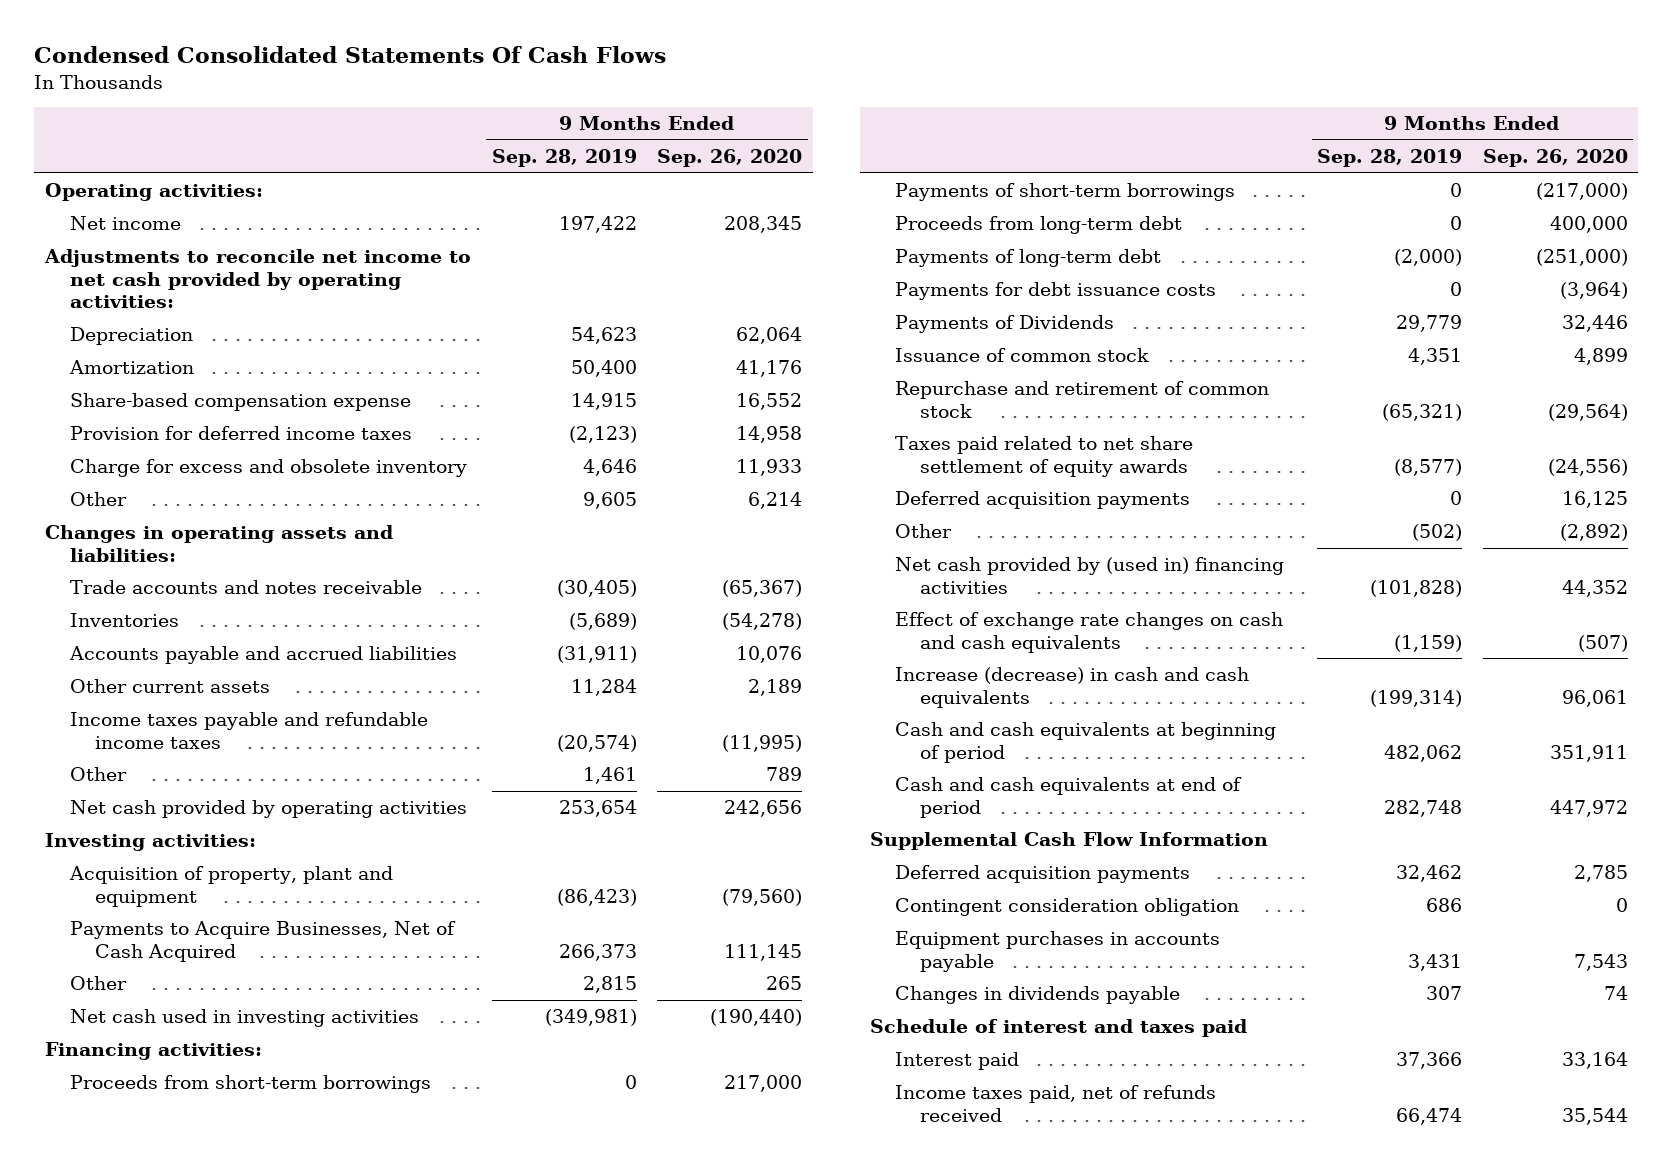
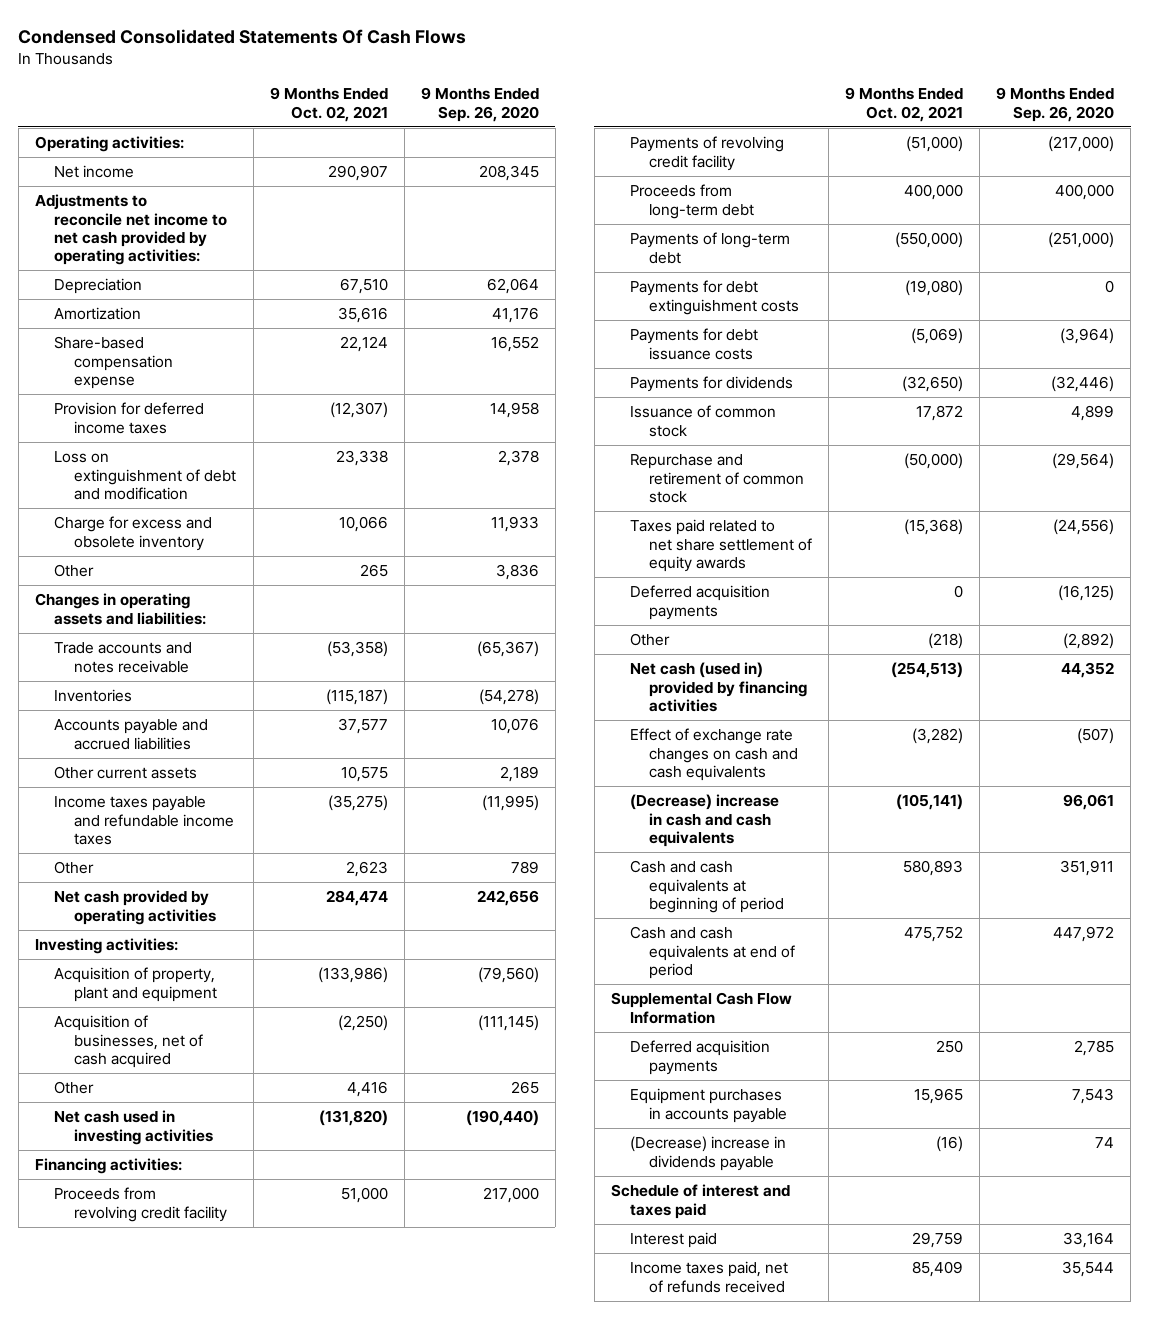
[491,149,637,168] Sep. 28, 2019 -> none
none -> [269,87,388,122] 9 Months Ended Oct. 02, 2021
none -> [54,451,236,501] Loss on extinguishment of debt and modification
[748,492,803,510] 6,214 -> [495,564,539,581] 3,836
[69,921,456,962] Payments to Acquire Businesses, Net of Cash Acquired -> [54,1015,203,1069] Acquisition of businesses, net of cash acquired
[724,943,803,961] 111,145 -> [477,1015,539,1032] (111,145)
[69,1075,431,1094] Proceeds from short-term borrowings -> [54,1187,227,1222] Proceeds from revolving credit facility
[895,183,1236,202] Payments of short-term borrowings -> [629,136,784,171] Payments of revolving credit facility
none -> [629,280,800,315] Payments for debt extinguishment costs
[895,315,1115,334] Payments of Dividends -> [629,376,793,393] Payments for dividends
[1561,315,1628,333] 32,446 -> [1051,376,1115,393] (32,446)
[1561,491,1628,509] 16,125 -> [1058,585,1115,602] (16,125)
[895,557,1285,594] Net cash provided by (used in) financing activities -> [629,662,808,713] Net cash (used in) provided by financing activities
[895,667,1250,708] Increase (decrease) in cash and cash equivalents -> [629,794,779,848] (Decrease) increase in cash and cash equivalents
[895,898,1240,917] Contingent consideration obligation -> none
[895,986,1181,1005] Changes in dividends payable -> [629,1136,786,1171] (Decrease) increase in dividends payable

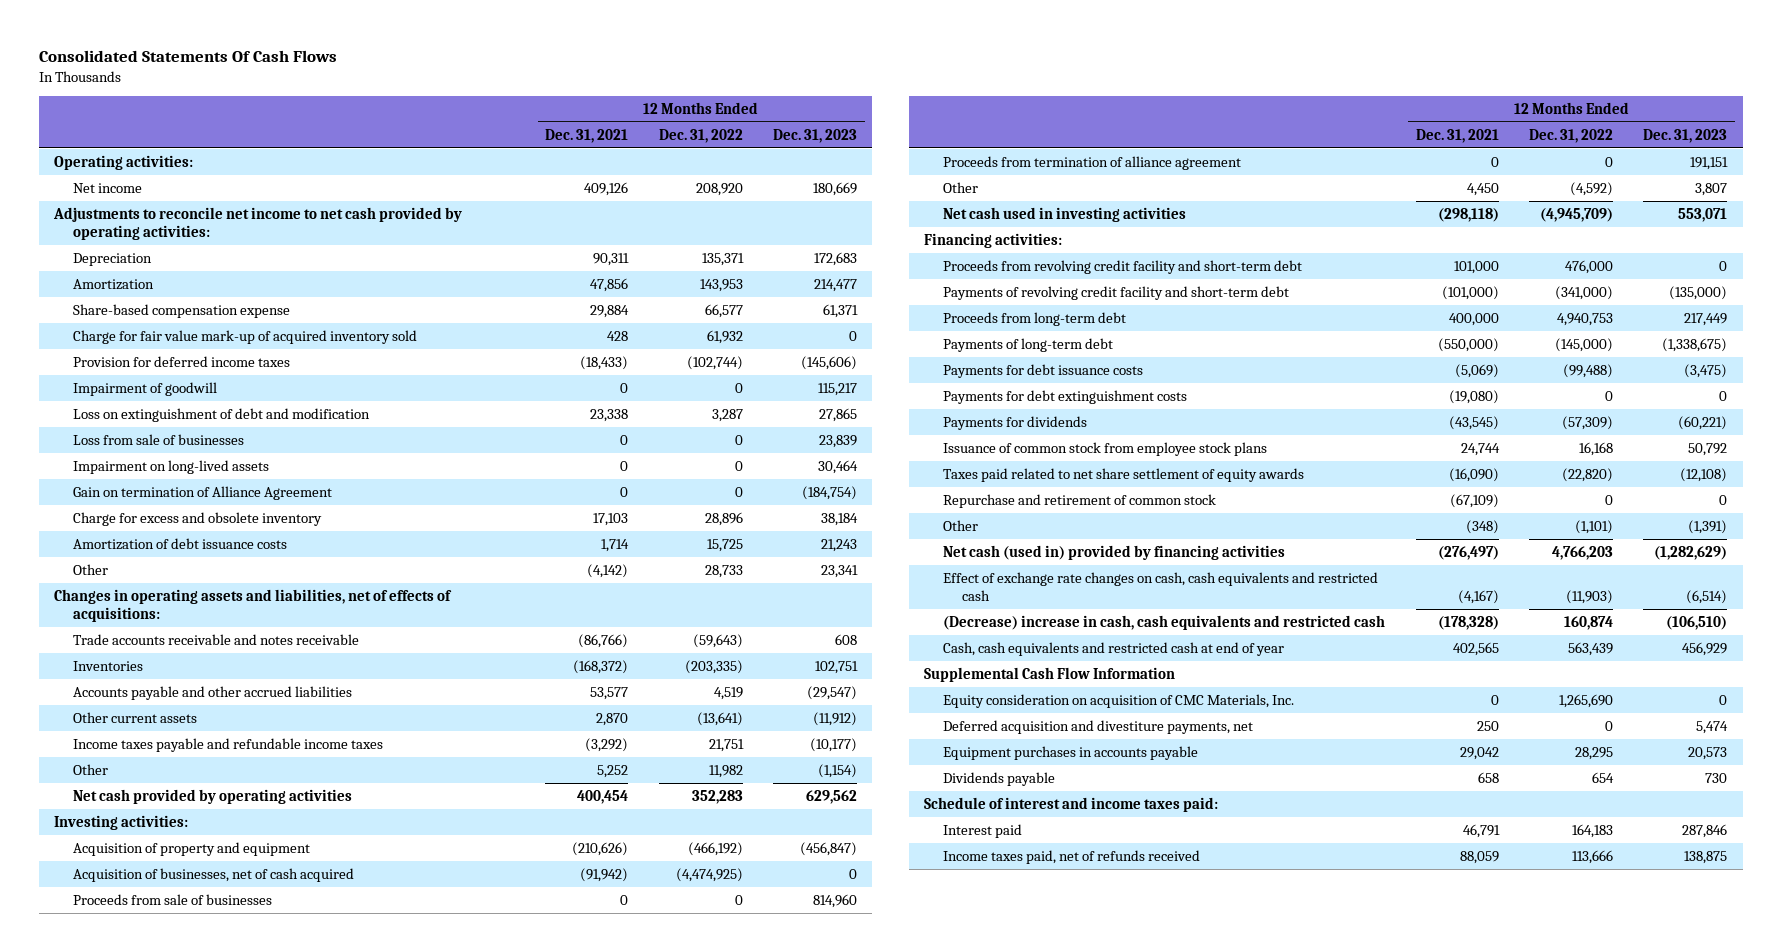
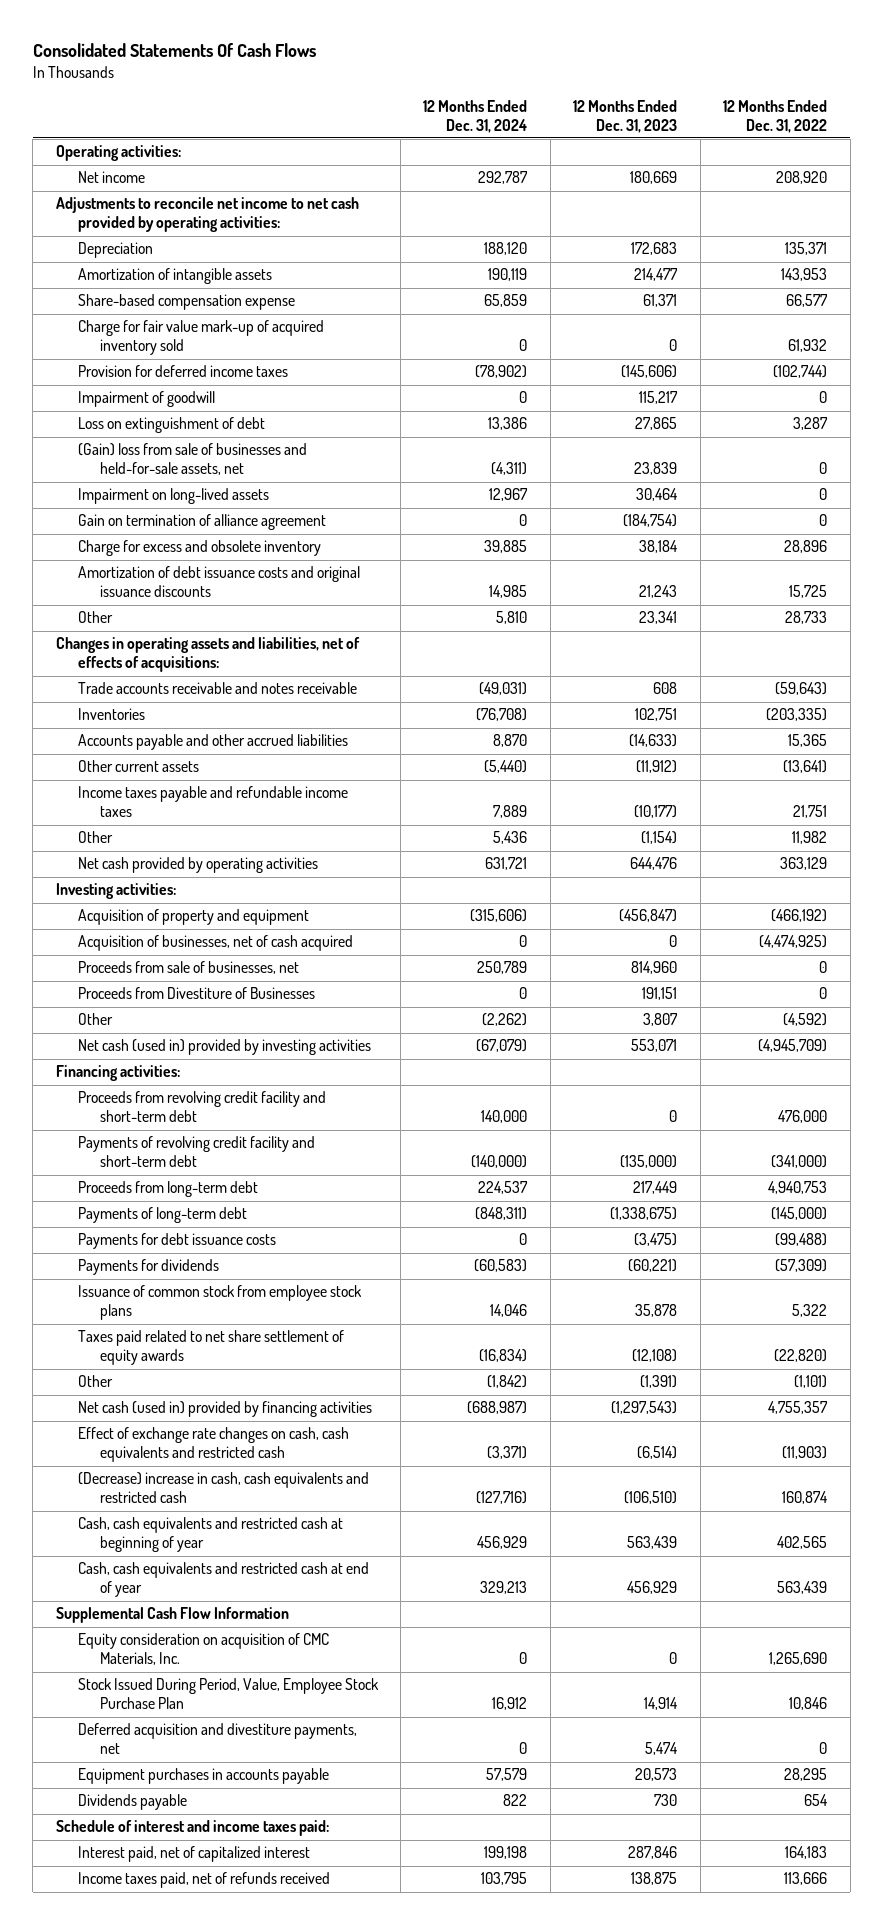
[545,128,629,143] Dec. 31, 2021 -> none
none -> [423,99,528,133] 12 Months Ended Dec. 31, 2024
[73,278,155,290] Amortization -> [77,268,272,285] Amortization of intangible assets
[73,407,371,422] Loss on extinguishment of debt and modification -> [77,417,265,434] Loss on extinguishment of debt
[73,433,245,445] Loss from sale of businesses -> [77,443,307,476] (Gain) loss from sale of businesses and held-for-sale assets, net
[73,485,333,500] Gain on termination of Alliance Agreement -> [77,514,326,531] Gain on termination of alliance agreement
[73,537,288,550] Amortization of debt issuance costs -> [77,566,360,598] Amortization of debt issuance costs and original issuance discounts
[713,686,743,700] 4,519 -> [788,734,828,748] 15,365
[807,685,858,700] (29,547) -> [629,734,678,748] (14,633)
[691,789,743,804] 352,283 -> [780,857,828,871] 363,129
[806,789,858,804] 629,562 -> [630,857,678,871] 644,476
[73,893,273,905] Proceeds from sale of businesses -> [77,961,299,975] Proceeds from sale of businesses, net
[943,155,1242,170] Proceeds from termination of alliance agreement -> [77,987,315,1000] Proceeds from Divestiture of Businesses
[943,206,1187,222] Net cash used in investing activities -> [77,1039,371,1056] Net cash (used in) provided by investing activities
[943,389,1188,404] Payments for debt extinguishment costs -> none
[1579,441,1614,456] 16,168 -> [792,1304,828,1318] 5,322
[1688,442,1728,456] 50,792 -> [635,1304,678,1318] 35,878
[943,493,1217,508] Repurchase and retirement of common stock -> none
[1552,545,1614,560] 4,766,203 -> [768,1401,829,1415] 4,755,357
[1654,545,1728,560] (1,282,629) -> [611,1401,678,1415] (1,297,543)
none -> [77,1517,343,1553] Cash, cash equivalents and restricted cash at beginning of year
none -> [77,1678,379,1710] Stock Issued During Period, Value, Employee Stock Purchase Plan
[943,823,1023,838] Interest paid -> [77,1846,310,1863] Interest paid, net of capitalized interest

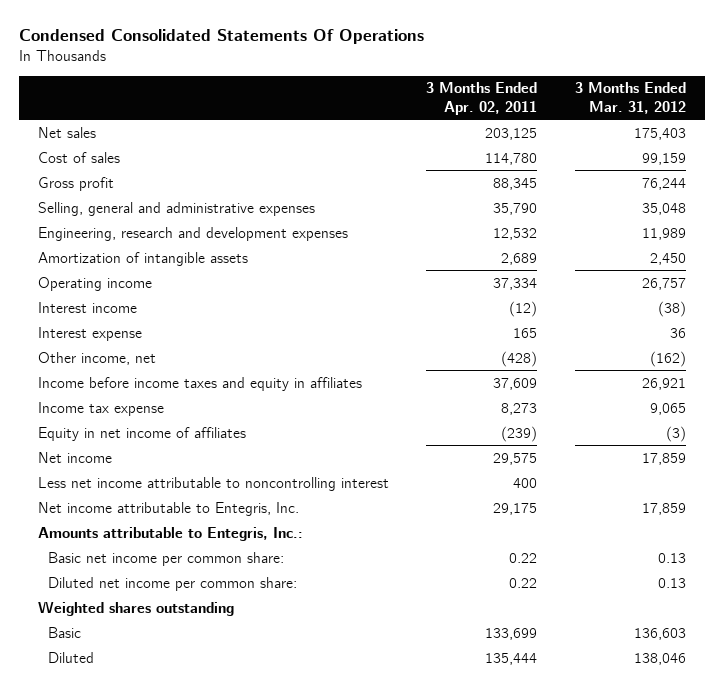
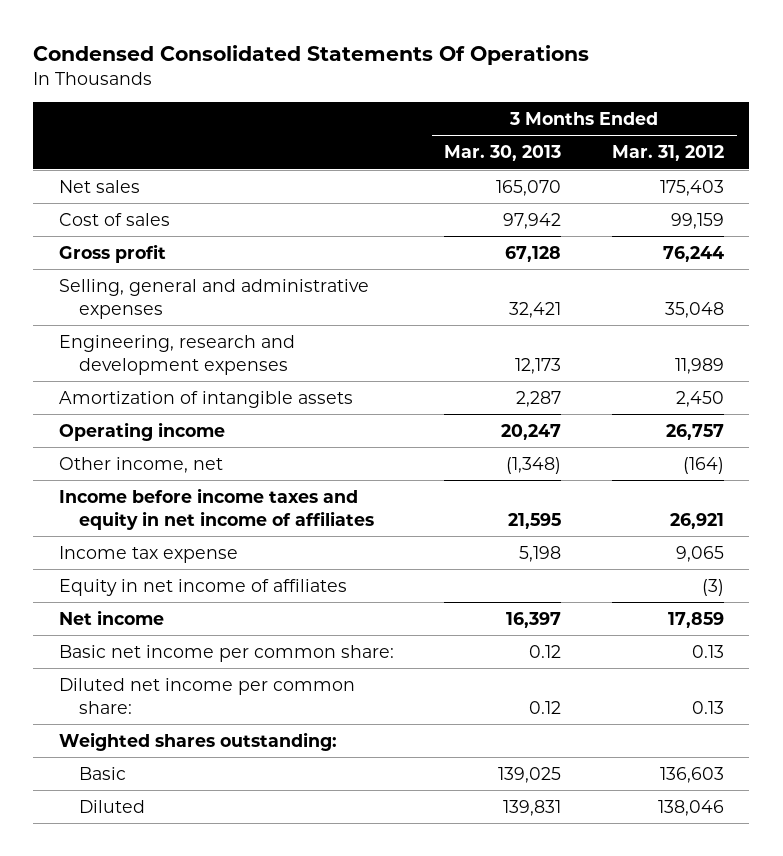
[426,82,538,115] 3 Months Ended Apr. 02, 2011 -> none
none -> [444,145,562,162] Mar. 30, 2013
[37,301,137,313] Interest income -> none
[37,326,142,341] Interest expense -> none
[650,350,687,367] (162) -> [683,456,725,474] (164)
[37,376,362,391] Income before income taxes and equity in affiliates -> [58,487,374,530] Income before income taxes and equity in net income of affiliates
[37,476,389,491] Less net income attributable to noncontrolling interest -> none
[37,501,299,516] Net income attributable to Entegris, Inc. -> none
[37,526,303,541] Amounts attributable to Entegris, Inc.: -> none
[37,600,234,616] Weighted shares outstanding -> [58,731,337,751] Weighted shares outstanding:

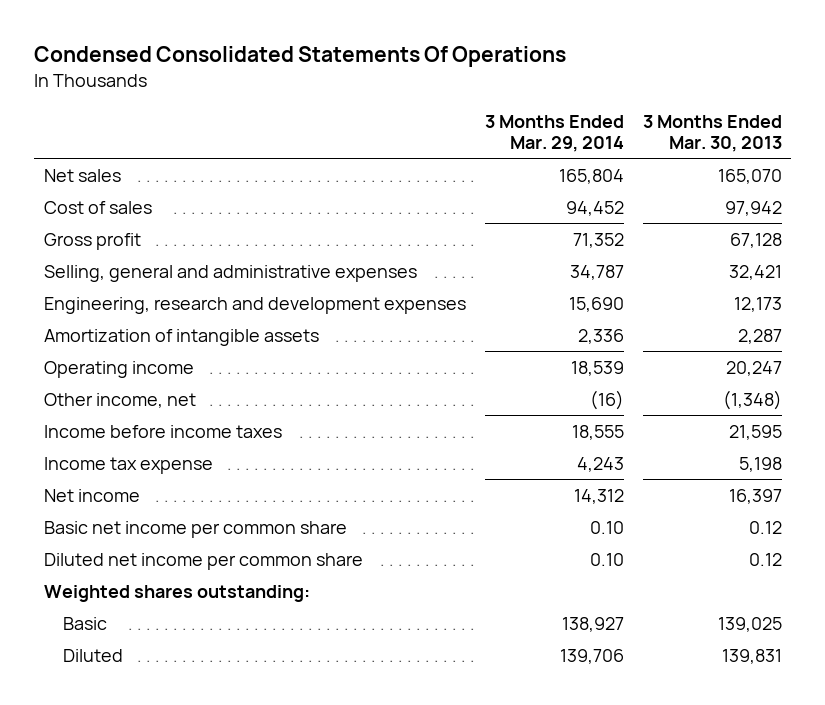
[612,145,725,162] Mar. 31, 2012 -> none
none -> [484,114,624,152] 3 Months Ended Mar. 29, 2014
[58,487,374,530] Income before income taxes and equity in net income of affiliates -> [43,424,282,438] Income before income taxes
[58,578,347,596] Equity in net income of affiliates -> none
[58,644,394,662] Basic net income per common share: -> [43,520,347,538] Basic net income per common share
[58,677,355,714] Diluted net income per common share: -> [43,552,363,570] Diluted net income per common share

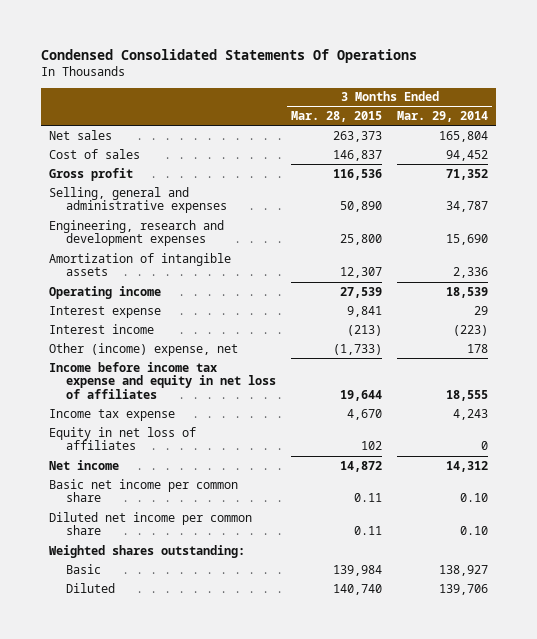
[642,114,782,152] 3 Months Ended Mar. 30, 2013 -> none
none -> [291,111,383,123] Mar. 28, 2015
none -> [48,305,161,318] Interest expense
none -> [48,323,154,334] Interest income
[43,392,196,408] Other income, net -> [48,342,238,356] Other (income) expense, net
[589,389,624,410] (16) -> [467,343,489,353] 178
[43,424,282,438] Income before income taxes -> [48,361,276,400] Income before income tax expense and equity in net loss of affiliates
none -> [48,426,196,451] Equity in net loss of affiliates

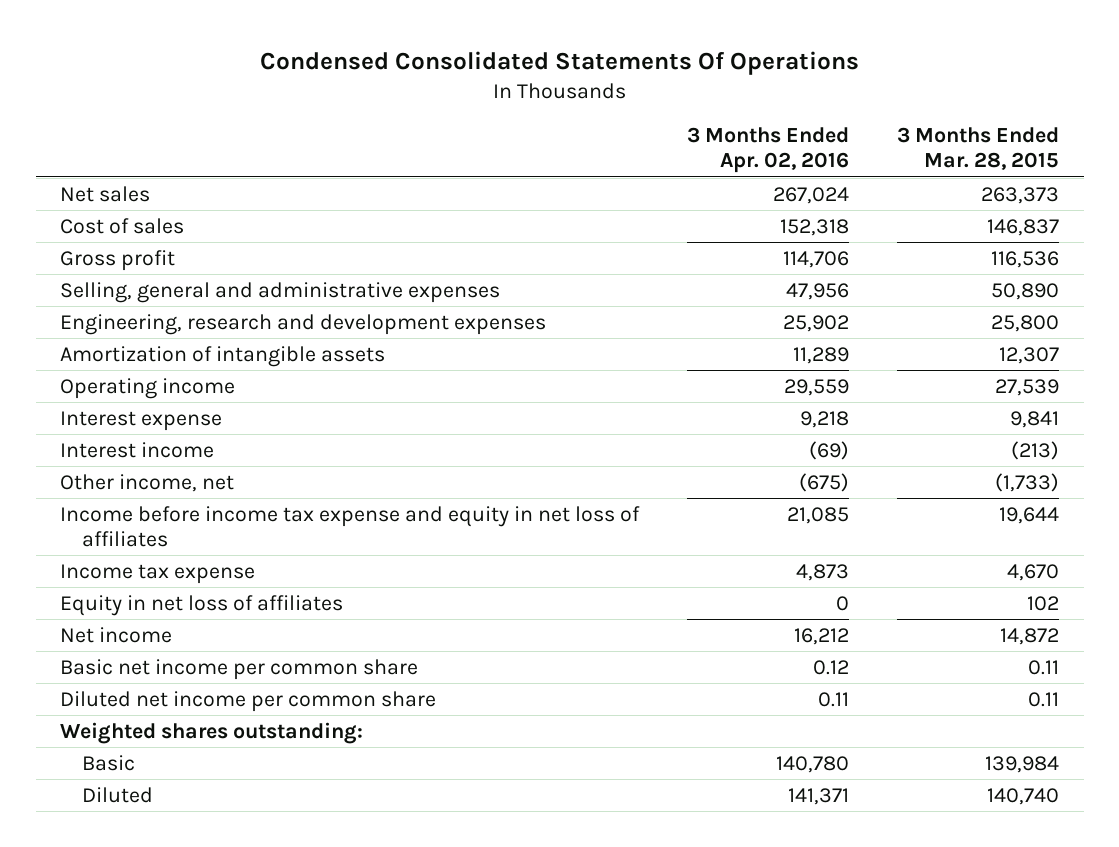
[397,111,489,123] Mar. 29, 2014 -> none
none -> [687,127,850,174] 3 Months Ended Apr. 02, 2016
[48,342,238,356] Other (income) expense, net -> [59,473,234,492] Other income, net

